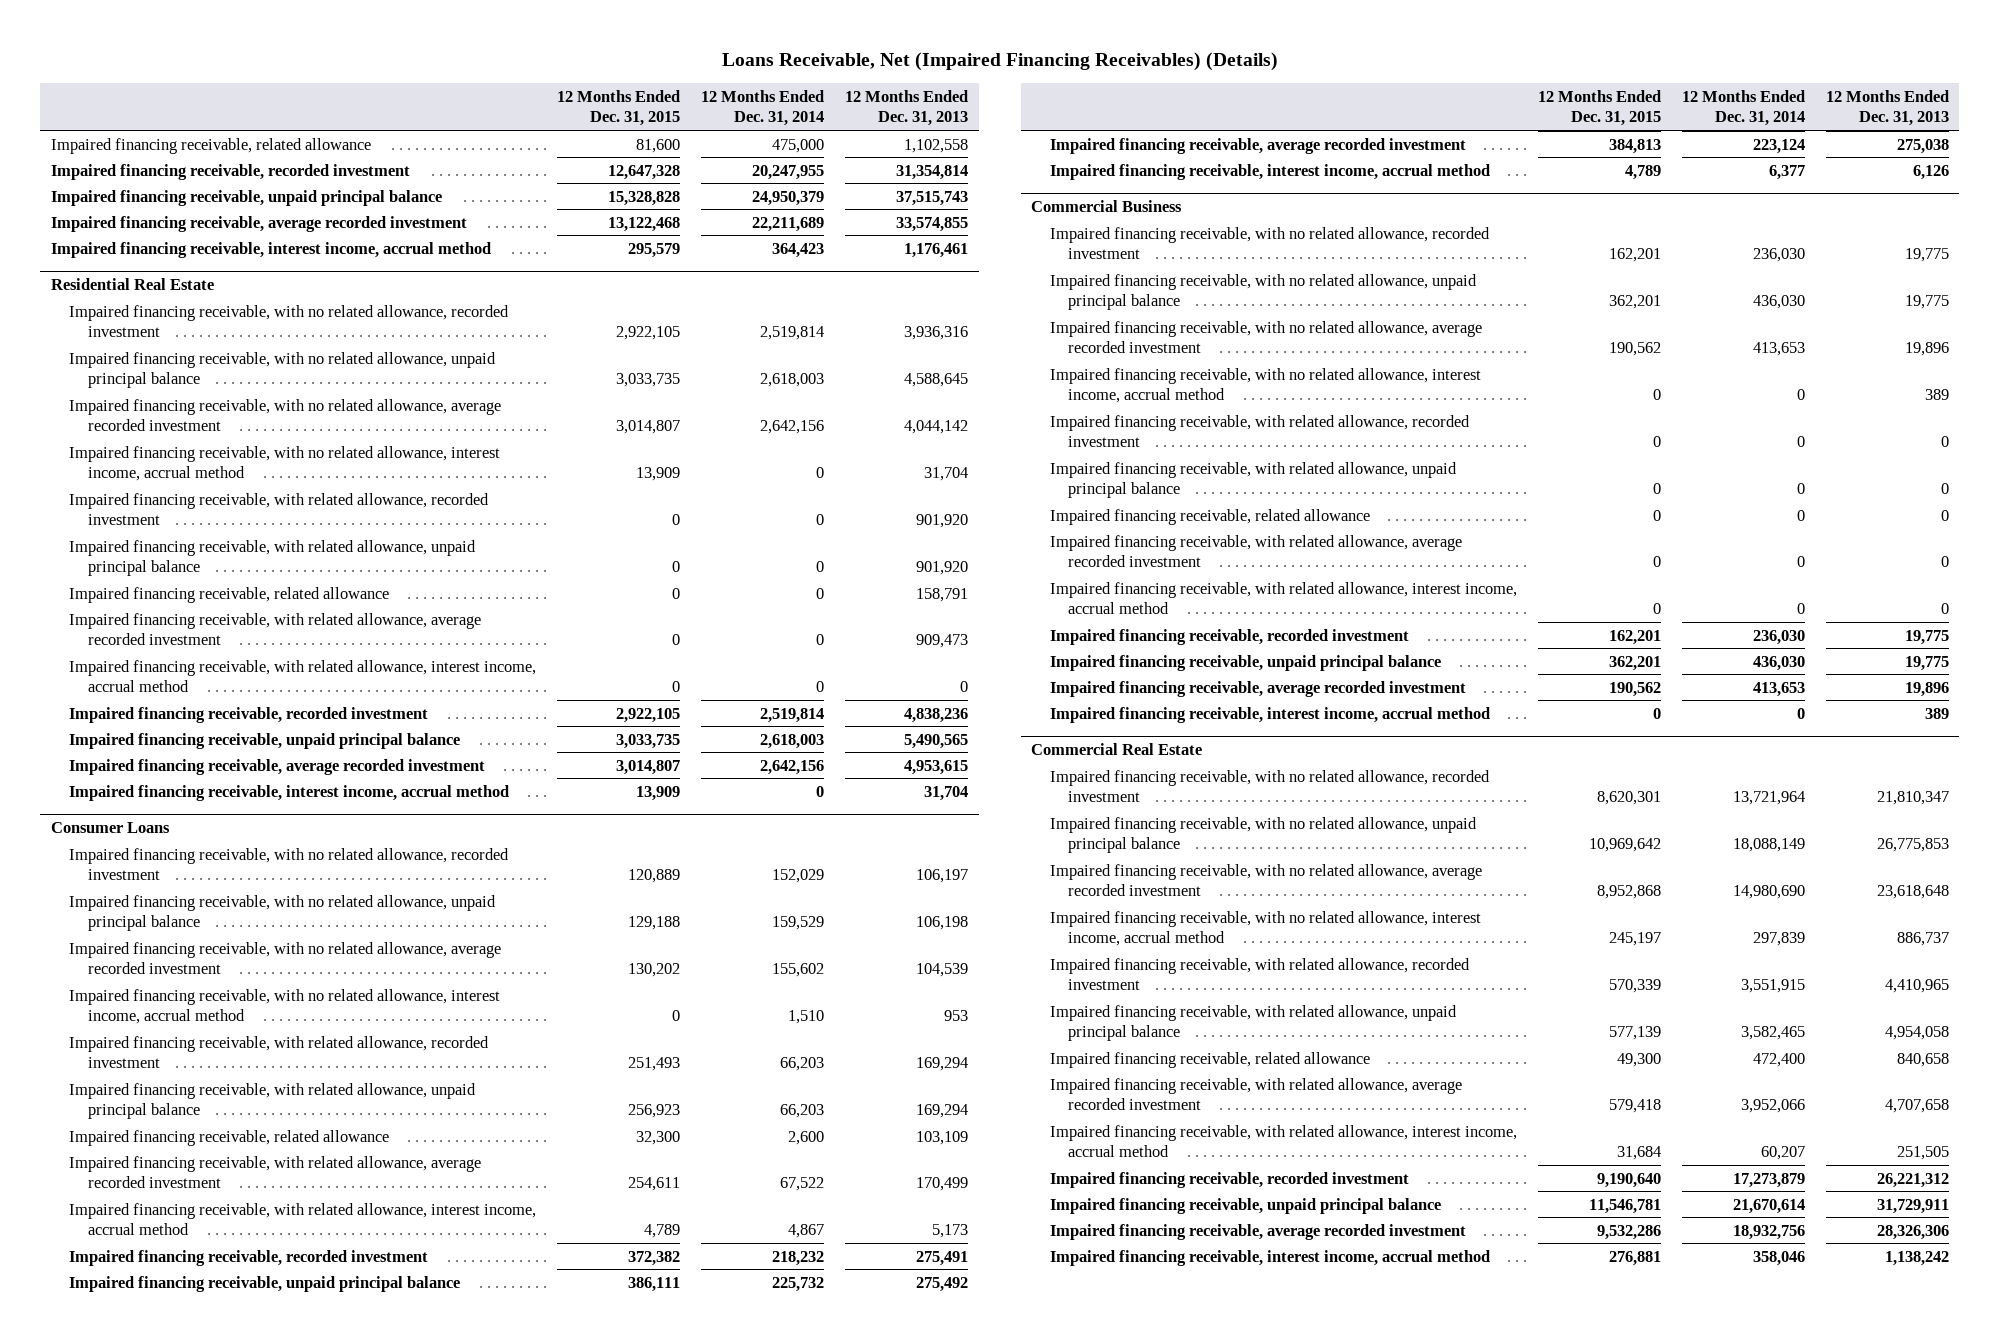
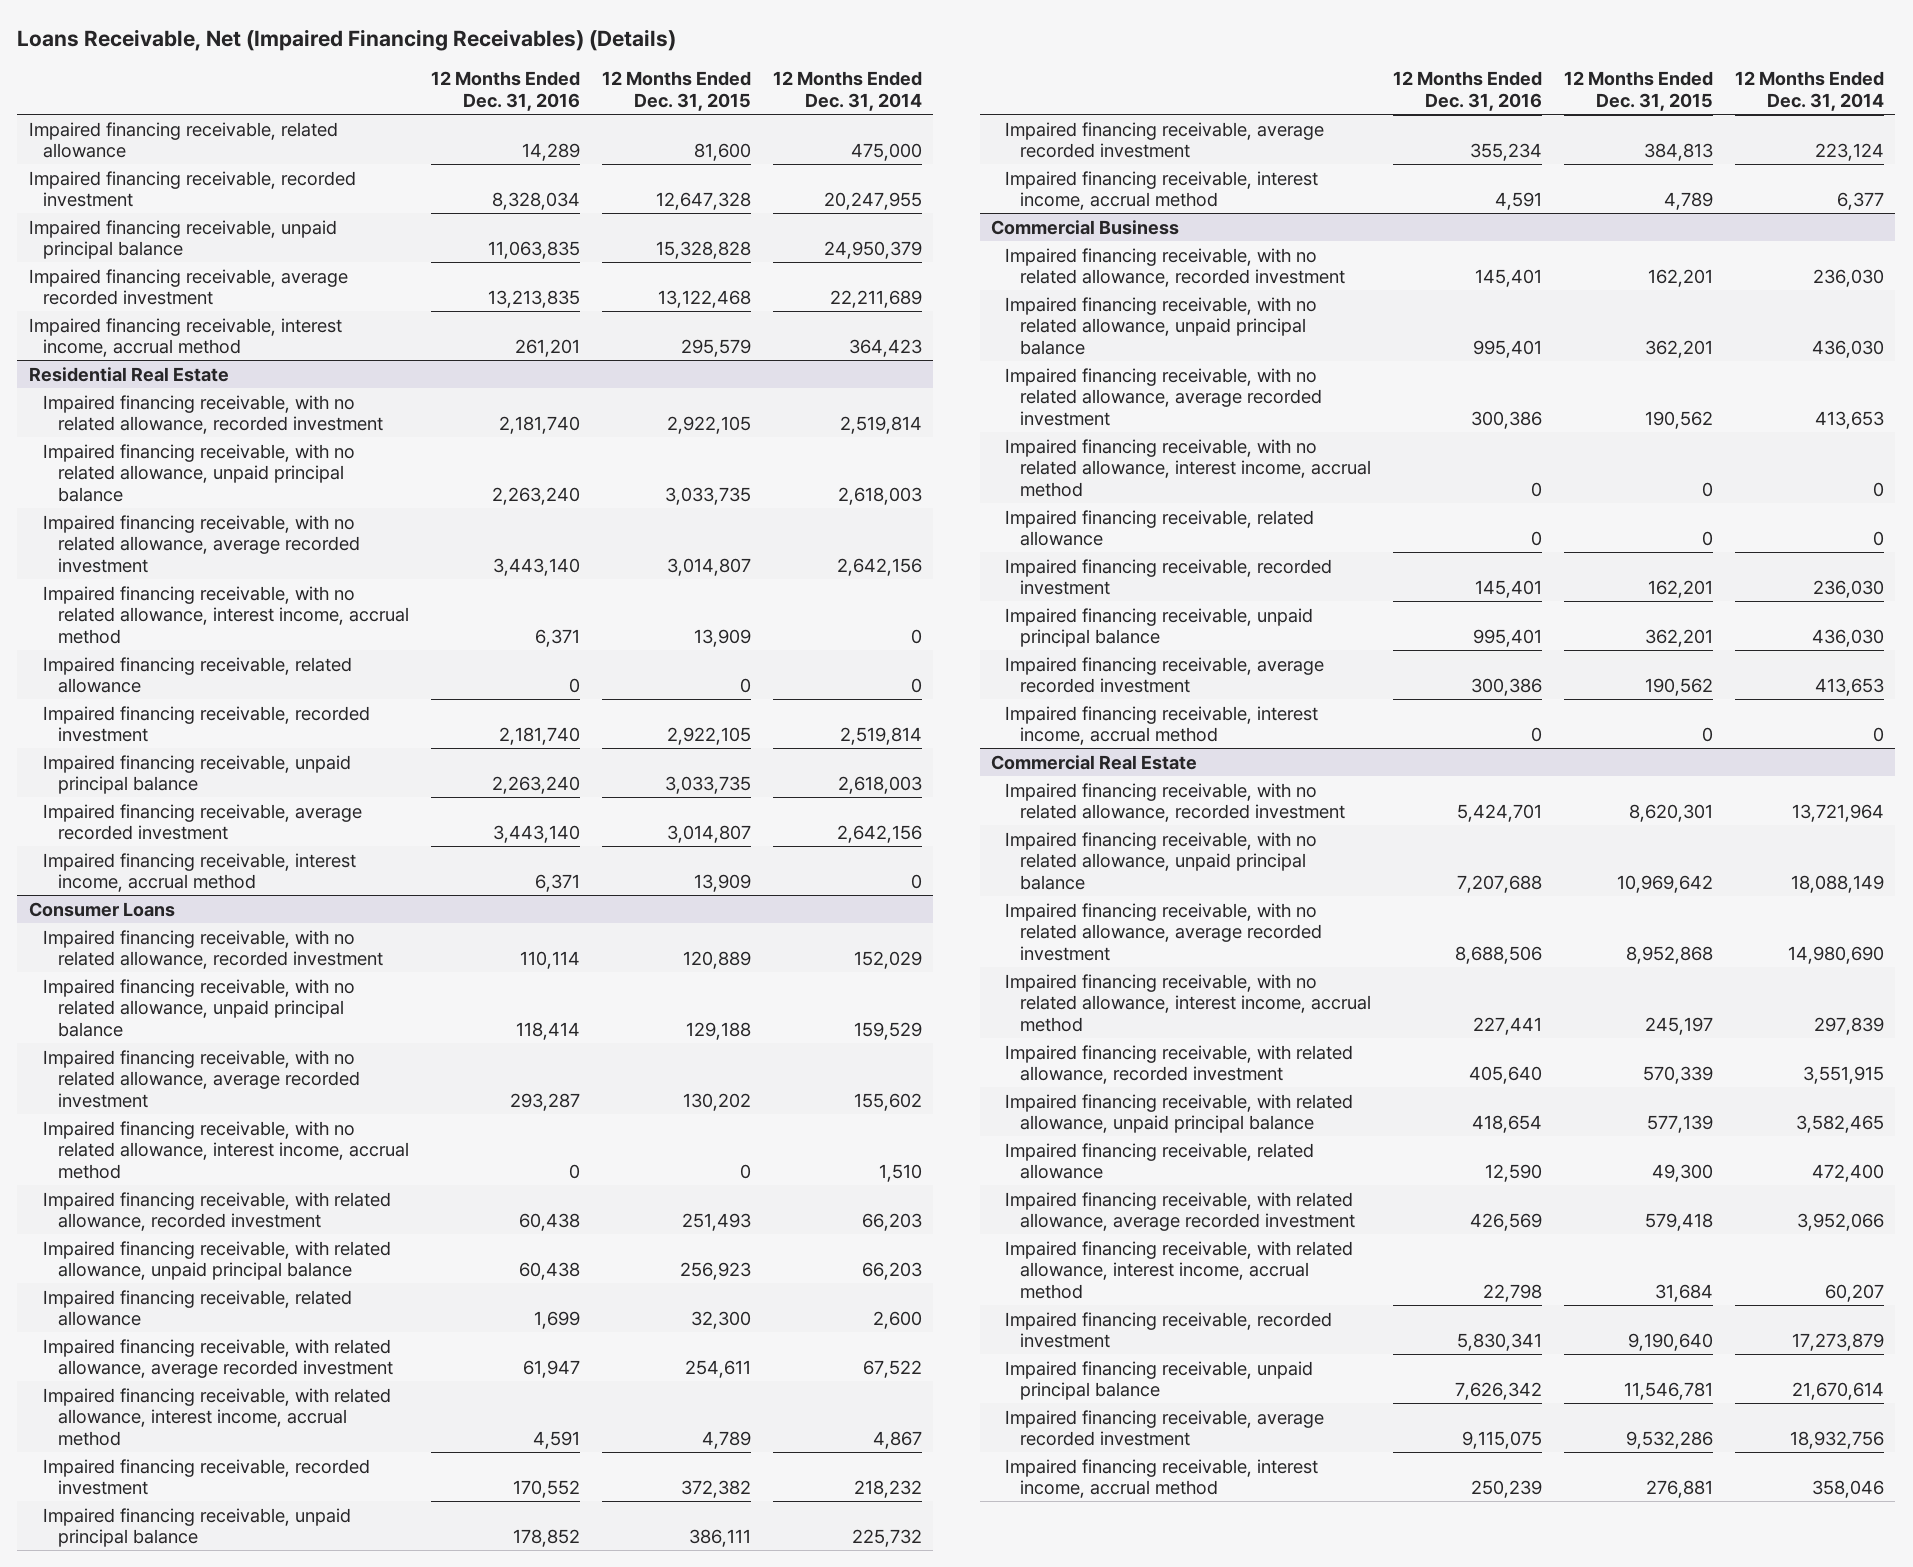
[845,89,969,127] 12 Months Ended Dec. 31, 2013 -> none
none -> [430,71,580,112] 12 Months Ended Dec. 31, 2016
[69,492,490,526] Impaired financing receivable, with related allowance, recorded investment -> none
[69,539,477,577] Impaired financing receivable, with related allowance, unpaid principal balance -> none
[69,612,482,646] Impaired financing receivable, with related allowance, average recorded investment -> none
[69,659,537,693] Impaired financing receivable, with related allowance, interest income, accrual method -> none
[1049,414,1470,448] Impaired financing receivable, with related allowance, recorded investment -> none
[1049,461,1457,499] Impaired financing receivable, with related allowance, unpaid principal balance -> none
[1049,534,1462,568] Impaired financing receivable, with related allowance, average recorded investment -> none
[1049,581,1517,615] Impaired financing receivable, with related allowance, interest income, accrual method -> none

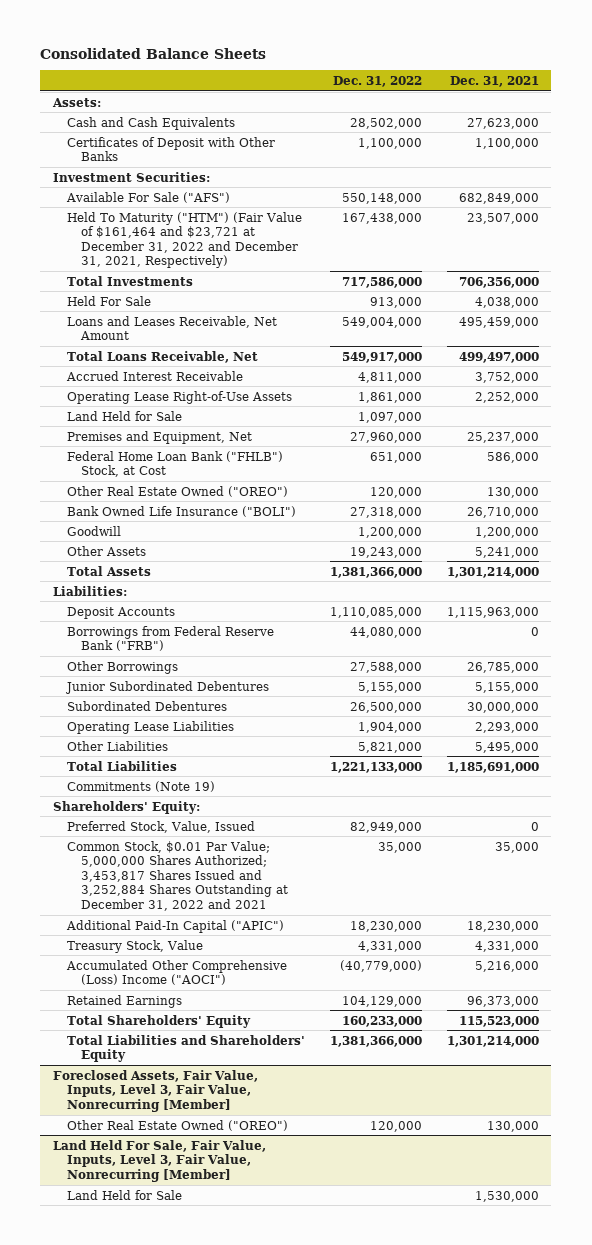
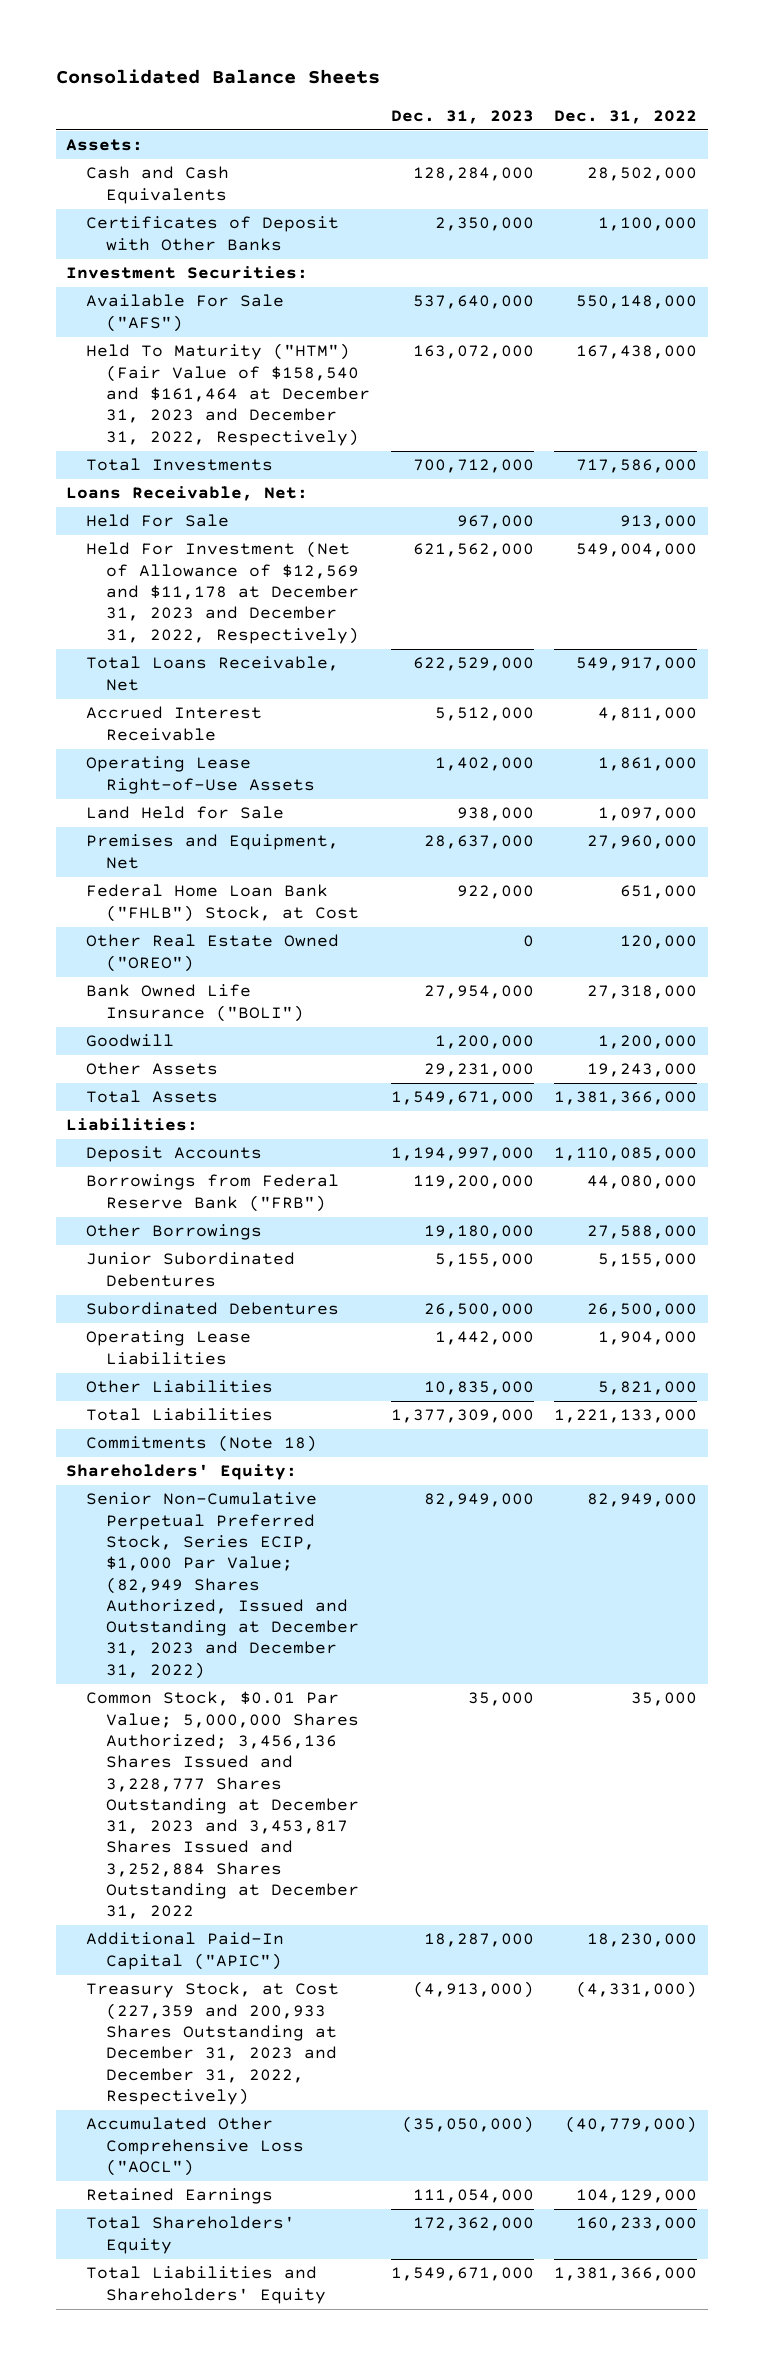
[449,75,539,87] Dec. 31, 2021 -> none
none -> [390,109,534,124] Dec. 31, 2023
[67,211,303,269] Held To Maturity ("HTM") (Fair Value of $161,464 and $23,721 at December 31, 2022 and December 31, 2021, Respectively) -> [86,343,371,446] Held To Maturity ("HTM") (Fair Value of $158,540 and $161,464 at December 31, 2023 and December 31, 2022, Respectively)
none -> [66,486,309,502] Loans Receivable, Net:
[67,315,278,341] Loans and Leases Receivable, Net Amount -> [86,541,360,644] Held For Investment (Net of Allowance of $12,569 and $11,178 at December 31, 2023 and December 31, 2022, Respectively)
[67,780,216,792] Commitments (Note 19) -> [86,1435,318,1453] Commitments (Note 18)
[67,820,256,833] Preferred Stock, Value, Issued -> [86,1492,360,1679] Senior Non-Cumulative Perpetual Preferred Stock, Series ECIP, $1,000 Par Value; (82,949 Shares Authorized, Issued and Outstanding at December 31, 2023 and December 31, 2022)
[67,840,289,911] Common Stock, $0.01 Par Value; 5,000,000 Shares Authorized; 3,453,817 Shares Issued and 3,252,884 Shares Outstanding at December 31, 2022 and 2021 -> [86,1691,360,1920] Common Stock, $0.01 Par Value; 5,000,000 Shares Authorized; 3,456,136 Shares Issued and 3,228,777 Shares Outstanding at December 31, 2023 and 3,453,817 Shares Issued and 3,252,884 Shares Outstanding at December 31, 2022
[67,939,204,953] Treasury Stock, Value -> none
none -> [86,1982,340,2105] Treasury Stock, at Cost (227,359 and 200,933 Shares Outstanding at December 31, 2023 and December 31, 2022, Respectively)
[66,959,288,986] Accumulated Other Comprehensive (Loss) Income ("AOCI") -> [86,2117,305,2177] Accumulated Other Comprehensive Loss ("AOCL")
[52,1069,258,1112] Foreclosed Assets, Fair Value, Inputs, Level 3, Fair Value, Nonrecurring [Member] -> none
[67,1119,289,1131] Other Real Estate Owned ("OREO") -> none
[52,1139,266,1182] Land Held For Sale, Fair Value, Inputs, Level 3, Fair Value, Nonrecurring [Member] -> none
[67,1189,183,1200] Land Held for Sale -> none

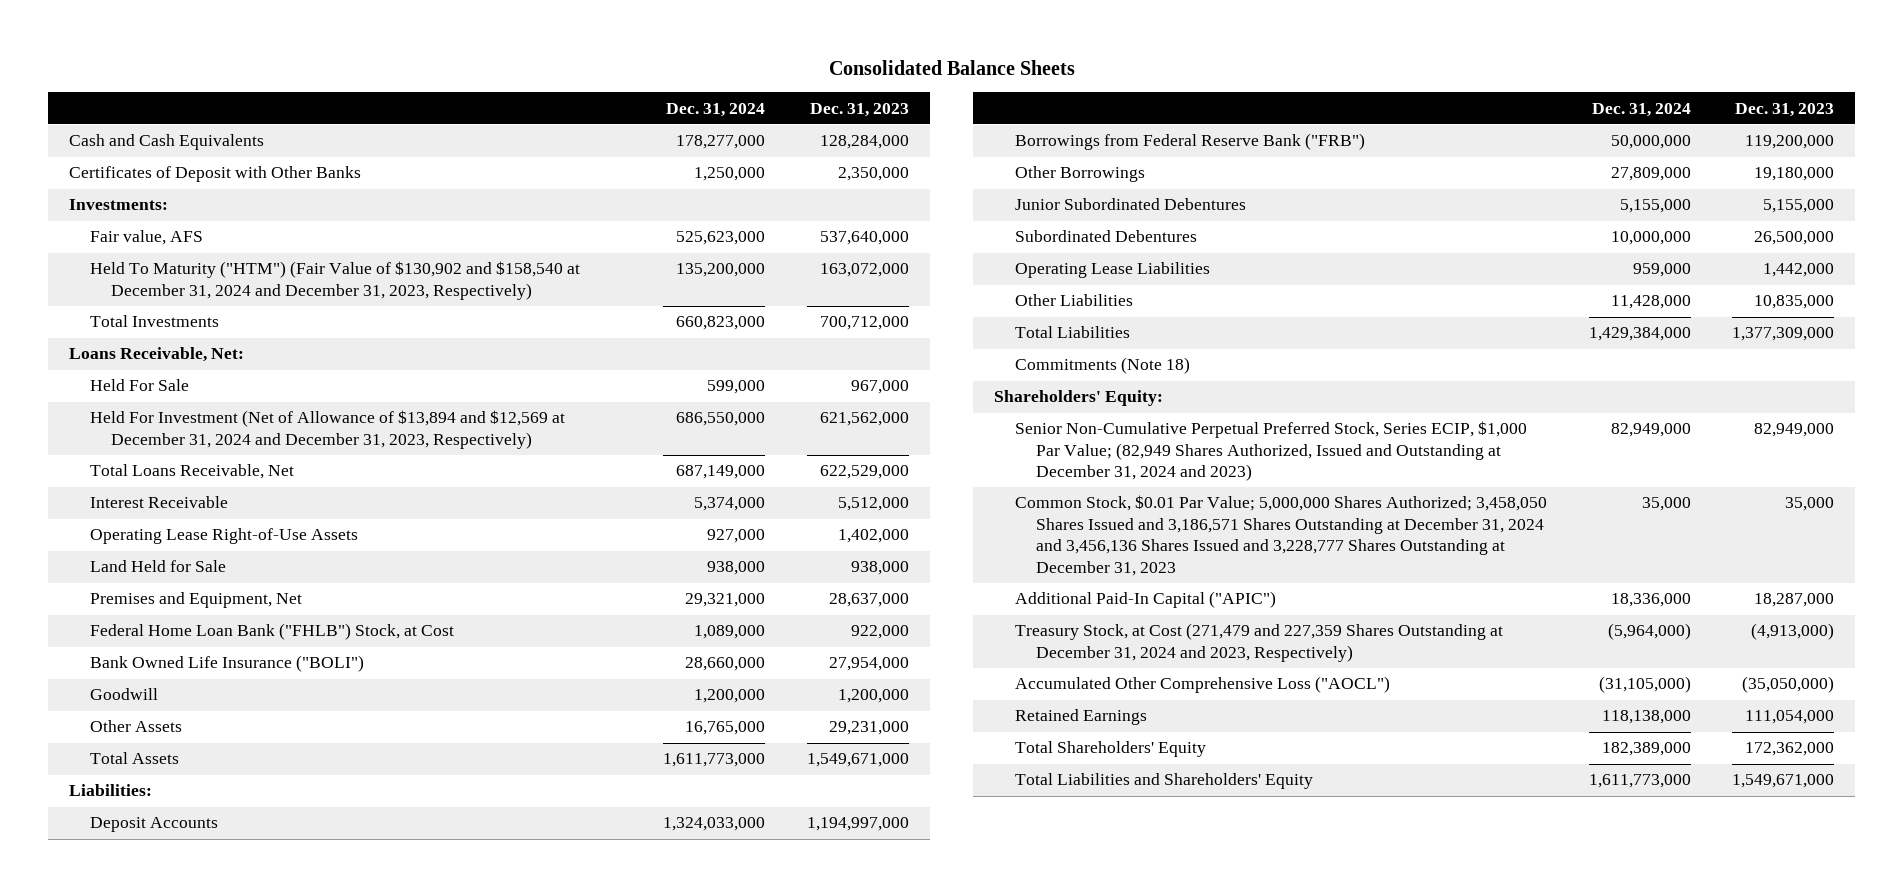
[554,109,698,124] Dec. 31, 2022 -> none
none -> [666,102,766,117] Dec. 31, 2024
[66,139,144,152] Assets: -> none
[66,266,309,280] Investment Securities: -> [68,199,168,211] Investments:
[86,294,285,332] Available For Sale ("AFS") -> [89,230,203,246] Fair value, AFS
[86,343,371,446] Held To Maturity ("HTM") (Fair Value of $158,540 and $161,464 at December 31, 2023 and December 31, 2022, Respectively) -> [89,261,580,300] Held To Maturity ("HTM") (Fair Value of $130,902 and $158,540 at December 31, 2024 and December 31, 2023, Respectively)
[86,541,360,644] Held For Investment (Net of Allowance of $12,569 and $11,178 at December 31, 2023 and December 31, 2022, Respectively) -> [89,410,565,449] Held For Investment (Net of Allowance of $13,894 and $12,569 at December 31, 2024 and December 31, 2023, Respectively)
[86,706,263,741] Accrued Interest Receivable -> [89,496,228,509] Interest Receivable
[86,934,340,972] Other Real Estate Owned ("OREO") -> none
[86,1492,360,1679] Senior Non-Cumulative Perpetual Preferred Stock, Series ECIP, $1,000 Par Value; (82,949 Shares Authorized, Issued and Outstanding at December 31, 2023 and December 31, 2022) -> [1015,421,1528,482] Senior Non-Cumulative Perpetual Preferred Stock, Series ECIP, $1,000 Par Value; (82,949 Shares Authorized, Issued and Outstanding at December 31, 2024 and 2023)
[86,1691,360,1920] Common Stock, $0.01 Par Value; 5,000,000 Shares Authorized; 3,456,136 Shares Issued and 3,228,777 Shares Outstanding at December 31, 2023 and 3,453,817 Shares Issued and 3,252,884 Shares Outstanding at December 31, 2022 -> [1015,495,1548,576] Common Stock, $0.01 Par Value; 5,000,000 Shares Authorized; 3,458,050 Shares Issued and 3,186,571 Shares Outstanding at December 31, 2024 and 3,456,136 Shares Issued and 3,228,777 Shares Outstanding at December 31, 2023
[86,1982,340,2105] Treasury Stock, at Cost (227,359 and 200,933 Shares Outstanding at December 31, 2023 and December 31, 2022, Respectively) -> [1015,623,1504,662] Treasury Stock, at Cost (271,479 and 227,359 Shares Outstanding at December 31, 2024 and 2023, Respectively)

